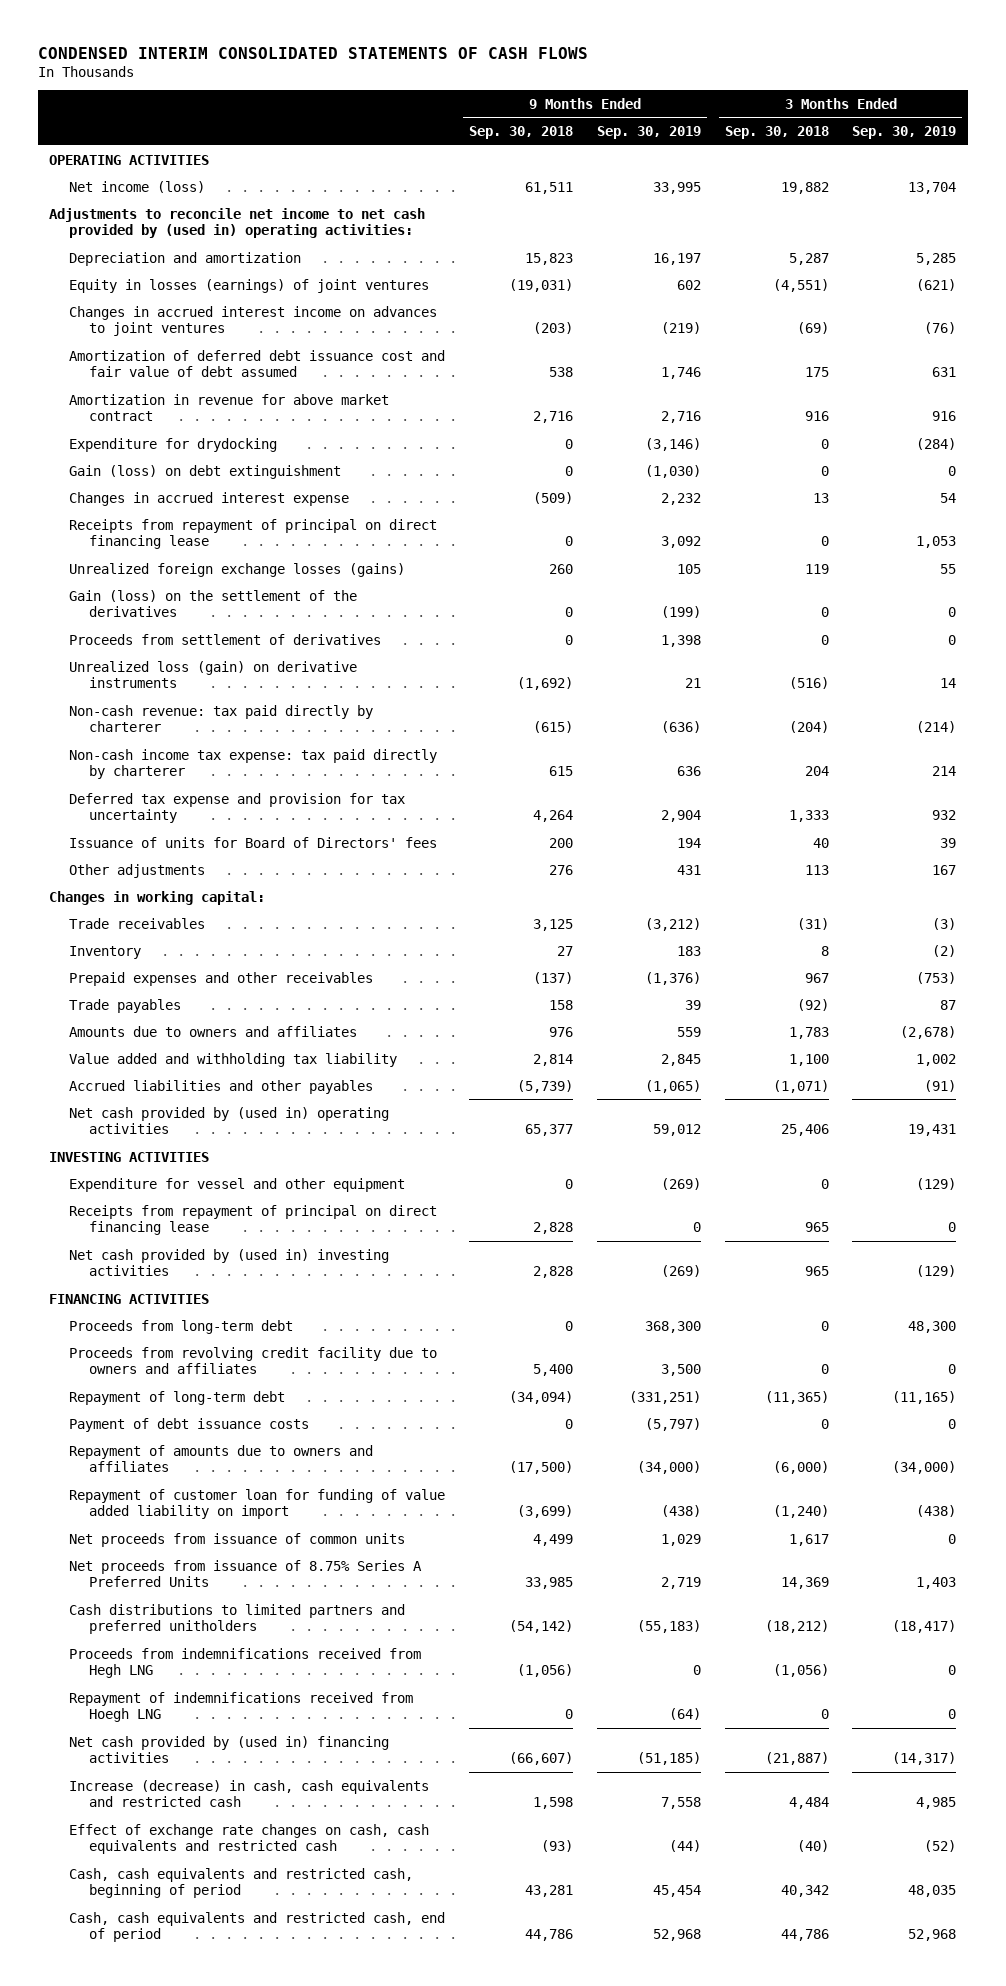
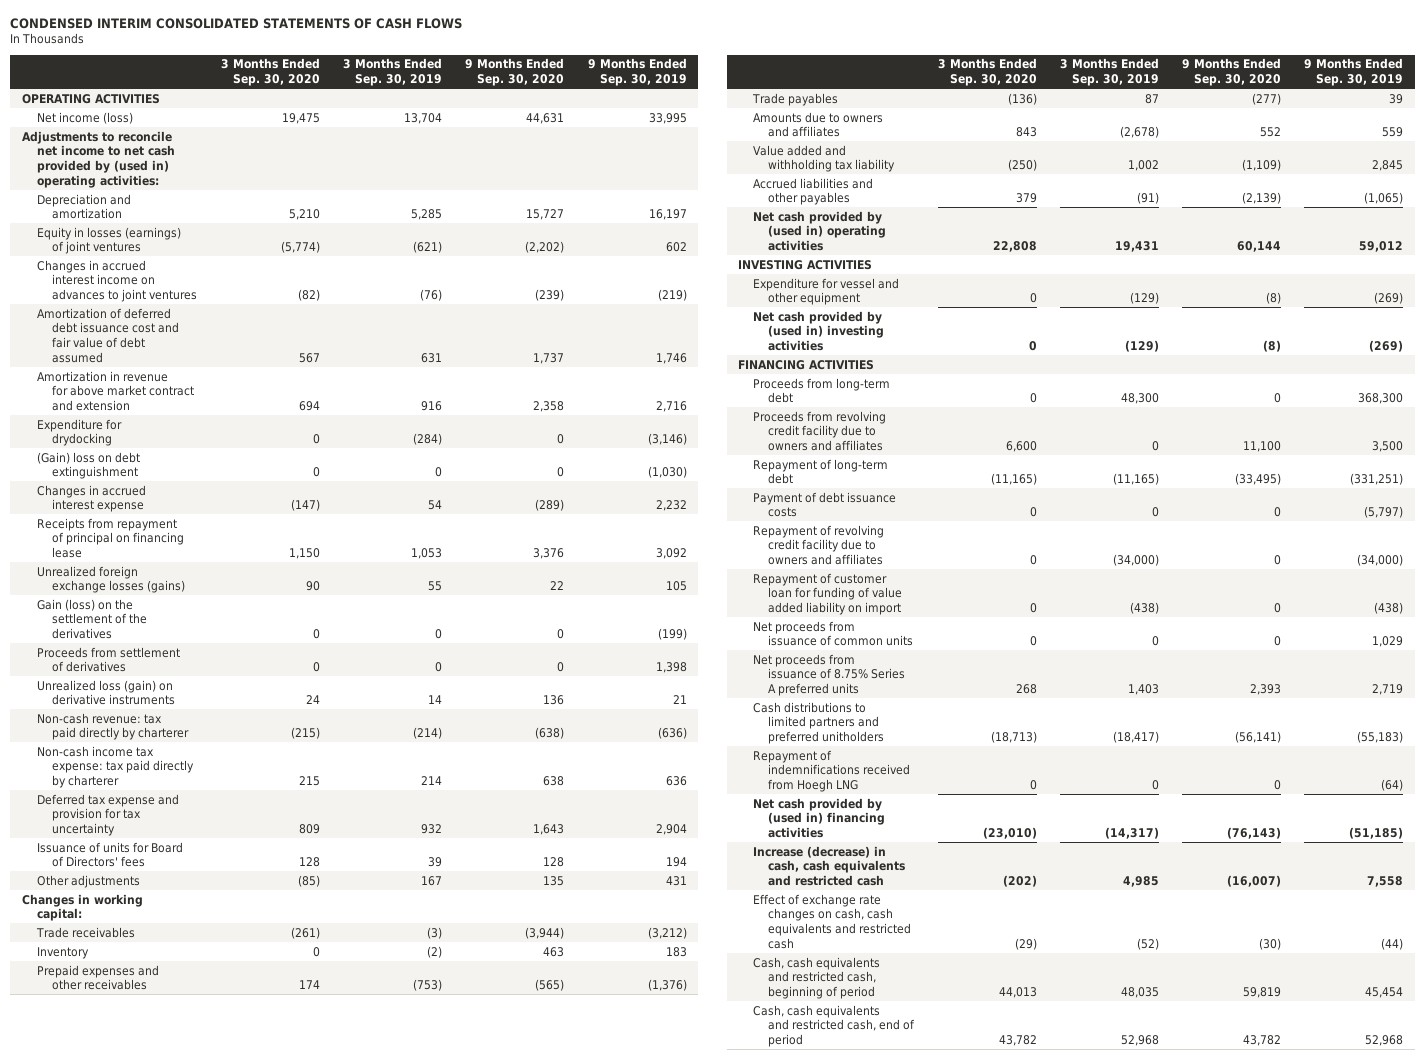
[468,125,573,139] Sep. 30, 2018 -> none
[724,125,829,139] Sep. 30, 2018 -> none
none -> [221,58,321,87] 3 Months Ended Sep. 30, 2020
none -> [465,58,565,87] 9 Months Ended Sep. 30, 2020
[69,393,390,422] Amortization in revenue for above market contract -> [36,370,195,412] Amortization in revenue for above market contract and extension
[69,464,342,479] Gain (loss) on debt extinguishment -> [36,451,140,480] (Gain) loss on debt extinguishment
[69,518,438,550] Receipts from repayment of principal on direct financing lease -> [36,517,185,559] Receipts from repayment of principal on financing lease
[69,1204,438,1236] Receipts from repayment of principal on direct financing lease -> none
[69,1444,374,1473] Repayment of amounts due to owners and affiliates -> [753,524,885,566] Repayment of revolving credit facility due to owners and affiliates
[69,1559,423,1588] Net proceeds from issuance of 8.75% Series A Preferred Units -> [753,653,906,697] Net proceeds from issuance of 8.75% Series A preferred units
[69,1647,422,1679] Proceeds from indemnifications received from Hegh LNG -> none

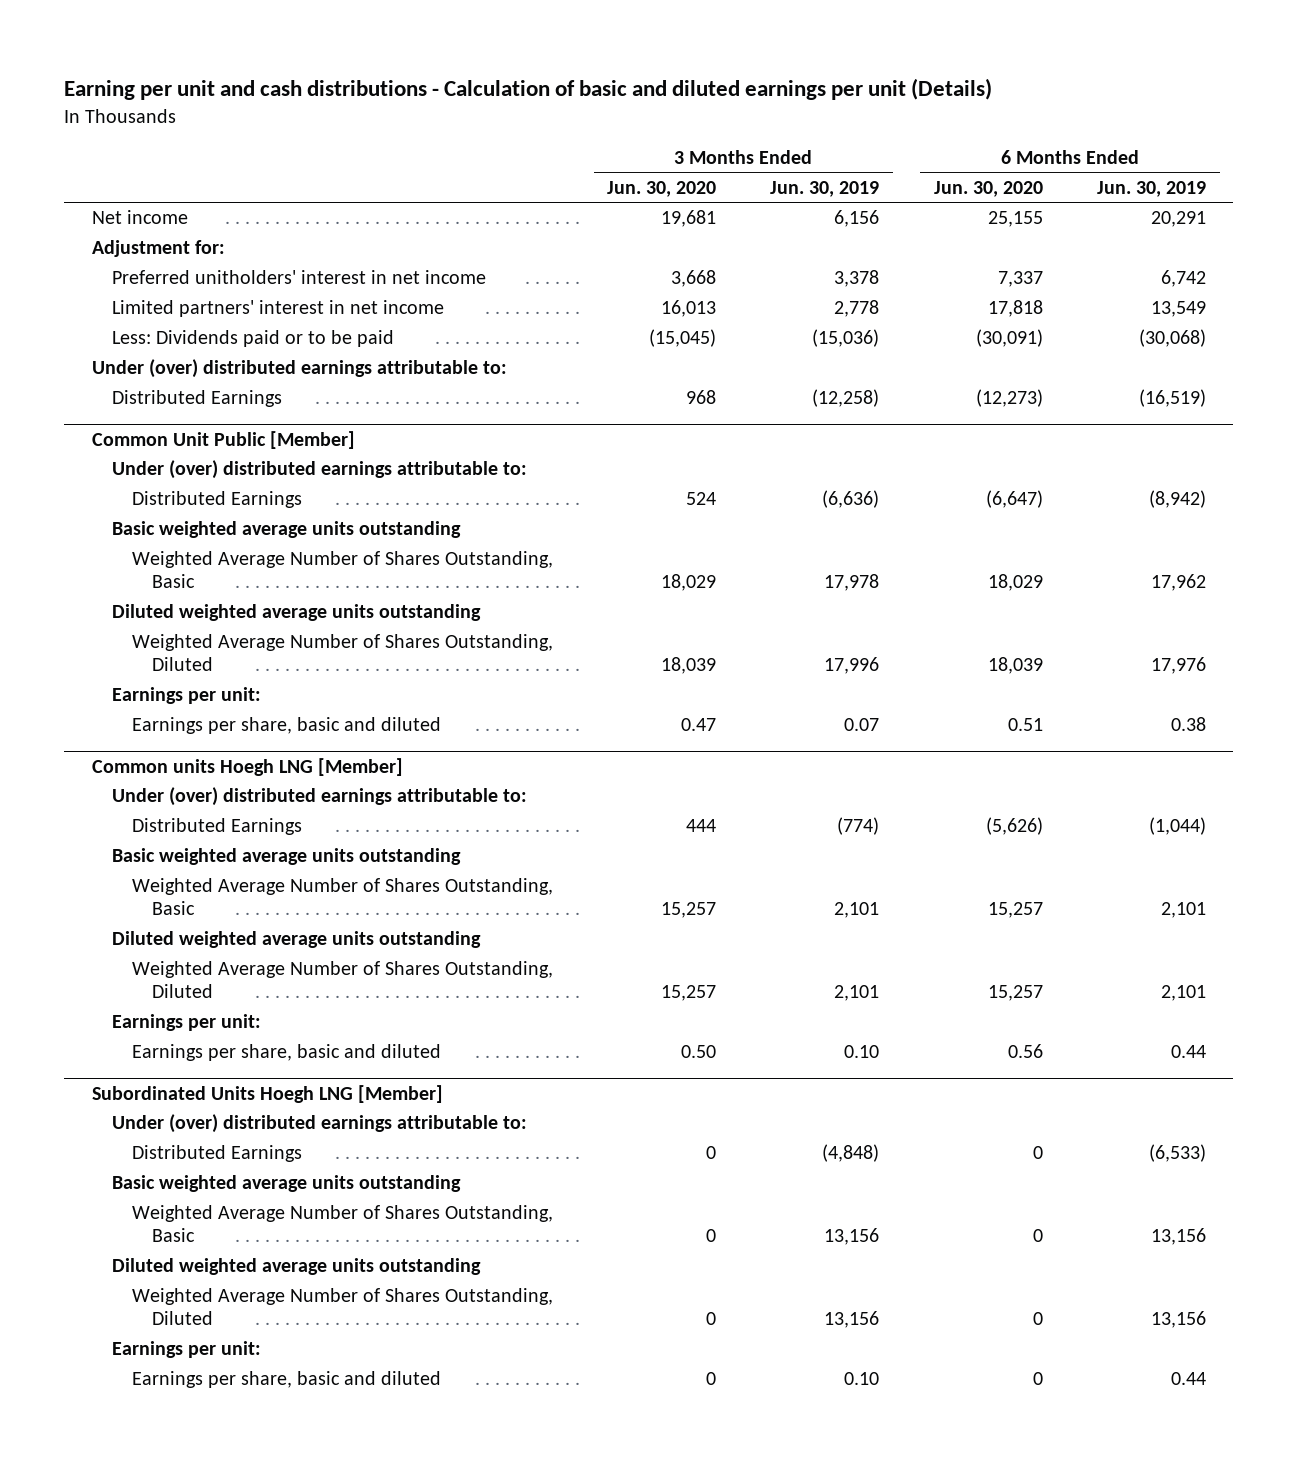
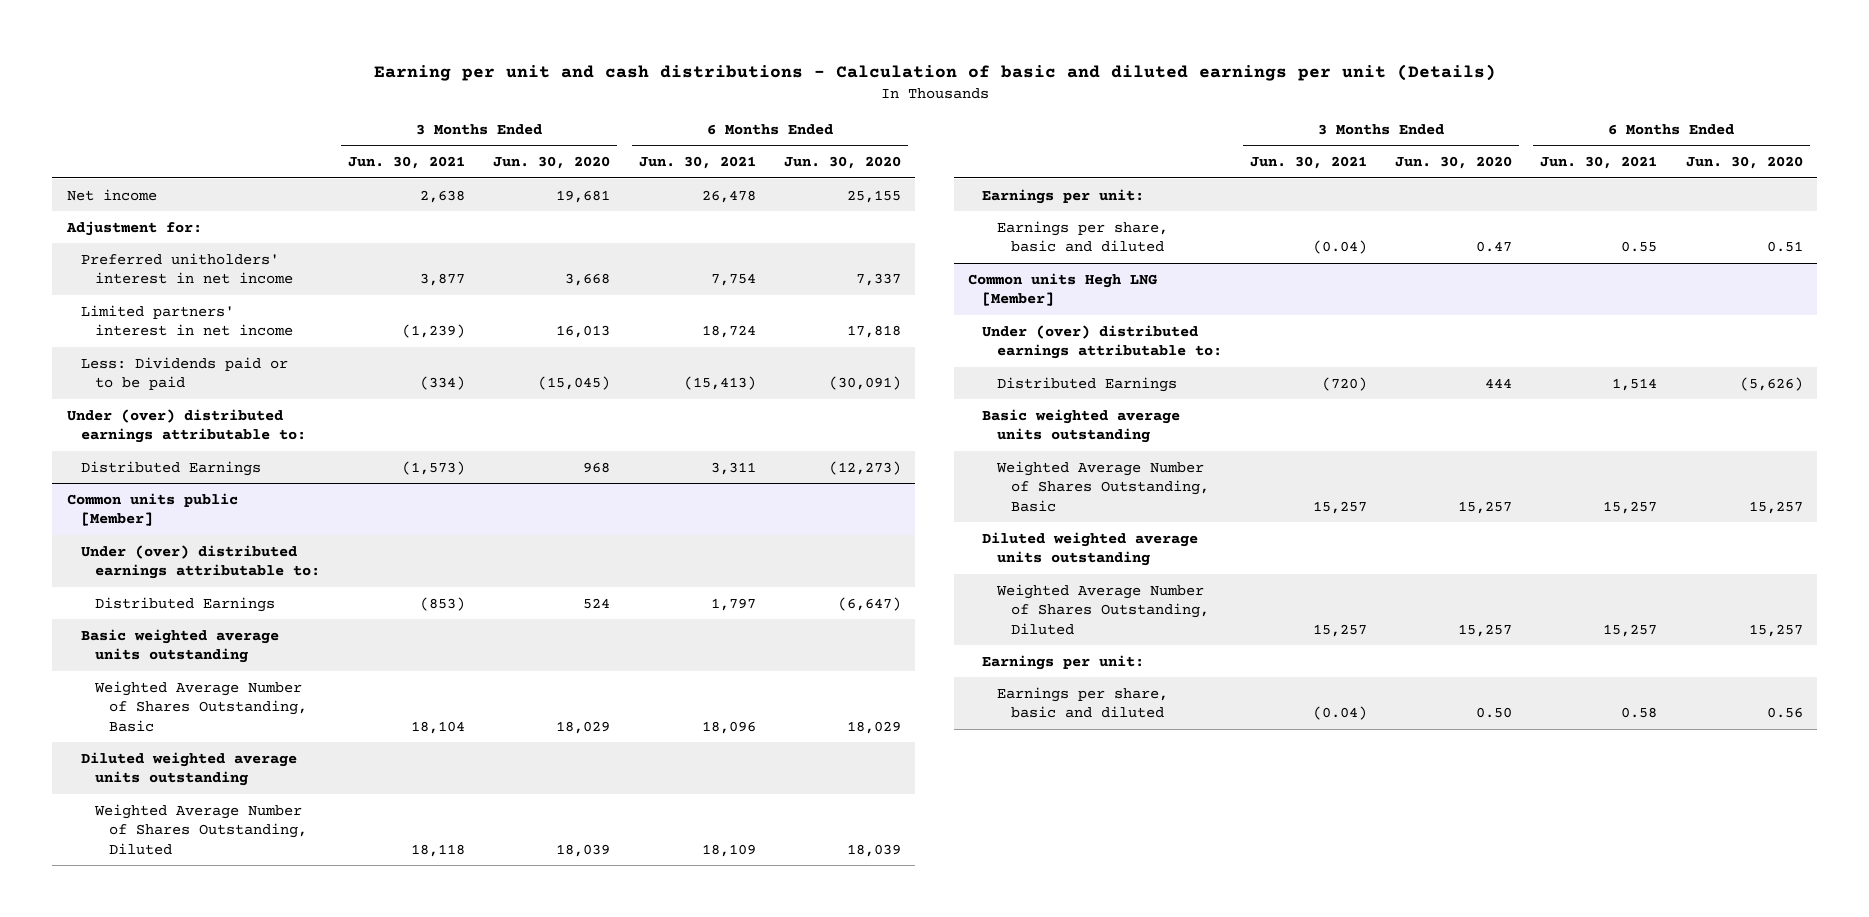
[770,180,880,197] Jun. 30, 2019 -> none
[1096,180,1206,197] Jun. 30, 2019 -> none
none -> [348,156,466,170] Jun. 30, 2021
none -> [638,156,756,170] Jun. 30, 2021
[91,430,355,449] Common Unit Public [Member] -> [66,492,238,527] Common units public [Member]
[91,757,403,776] Common units Hoegh LNG [Member] -> [968,272,1158,307] Common units Hegh LNG [Member]
[91,1084,443,1103] Subordinated Units Hoegh LNG [Member] -> none
[111,1114,527,1134] Under (over) distributed earnings attributable to: -> none
[131,1145,302,1163] Distributed Earnings -> none
[111,1175,461,1193] Basic weighted average units outstanding -> none
[131,1205,553,1243] Weighted Average Number of Shares Outstanding, Basic -> none
[111,1258,481,1276] Diluted weighted average units outstanding -> none
[131,1288,553,1326] Weighted Average Number of Shares Outstanding, Diluted -> none
[111,1341,261,1359] Earnings per unit: -> none
[131,1371,441,1389] Earnings per share, basic and diluted -> none

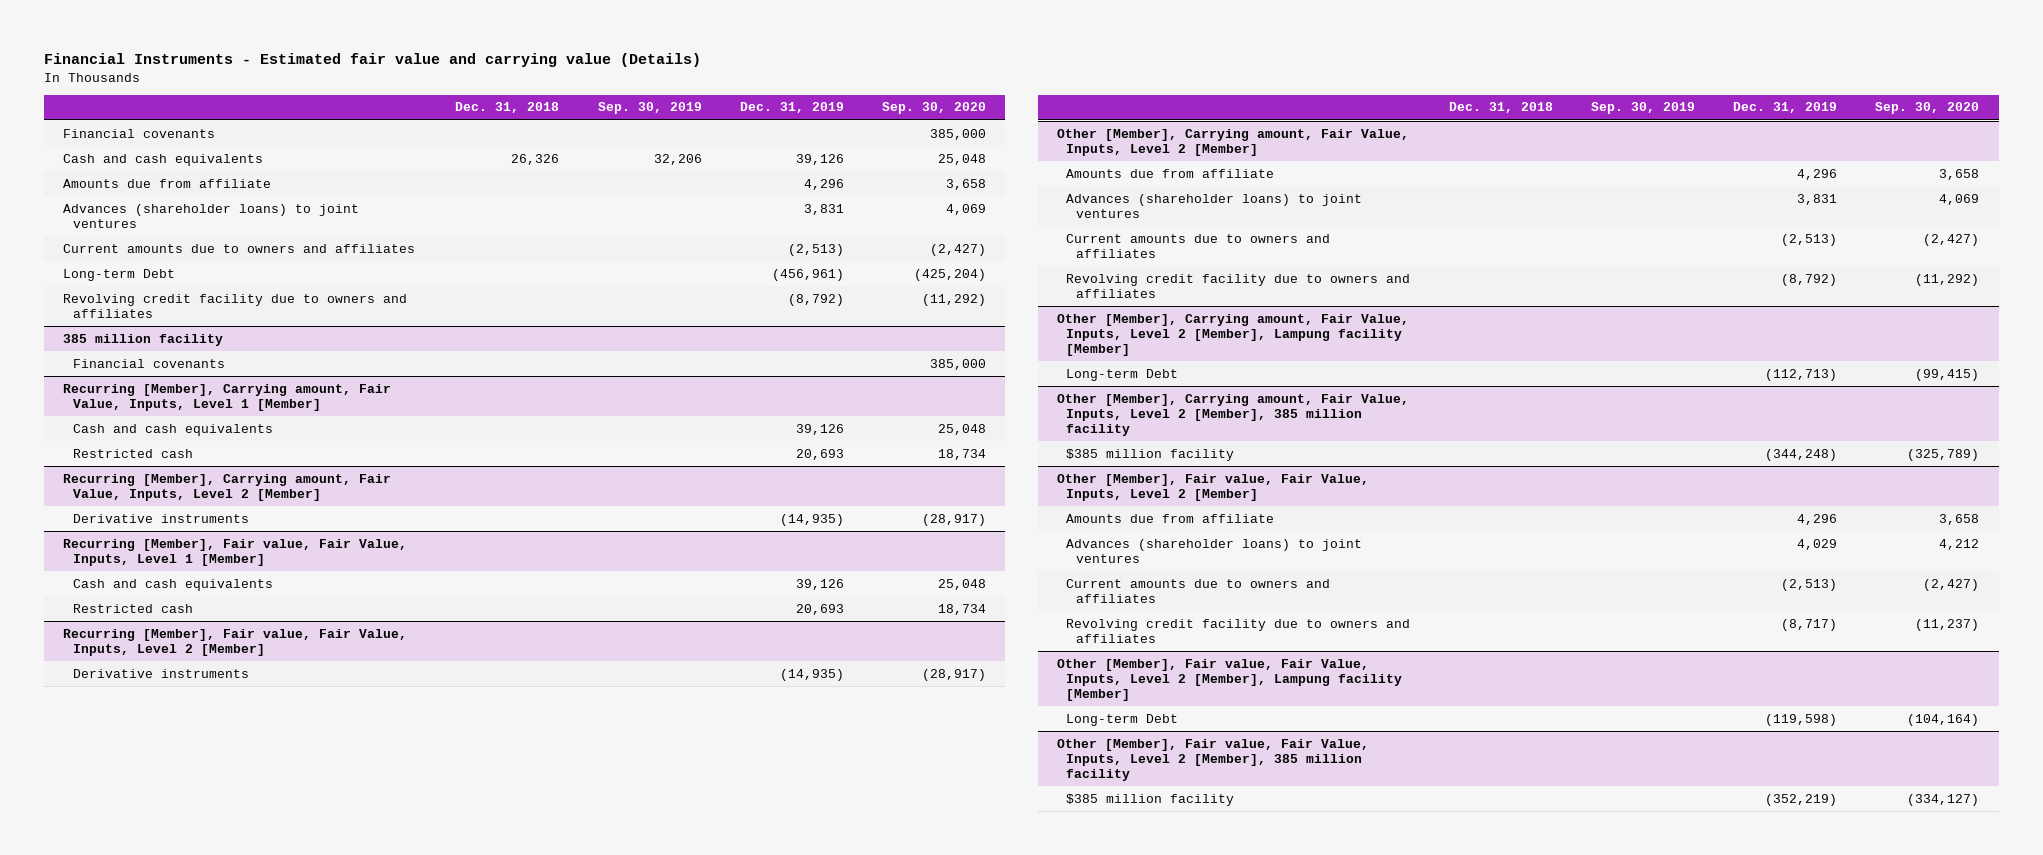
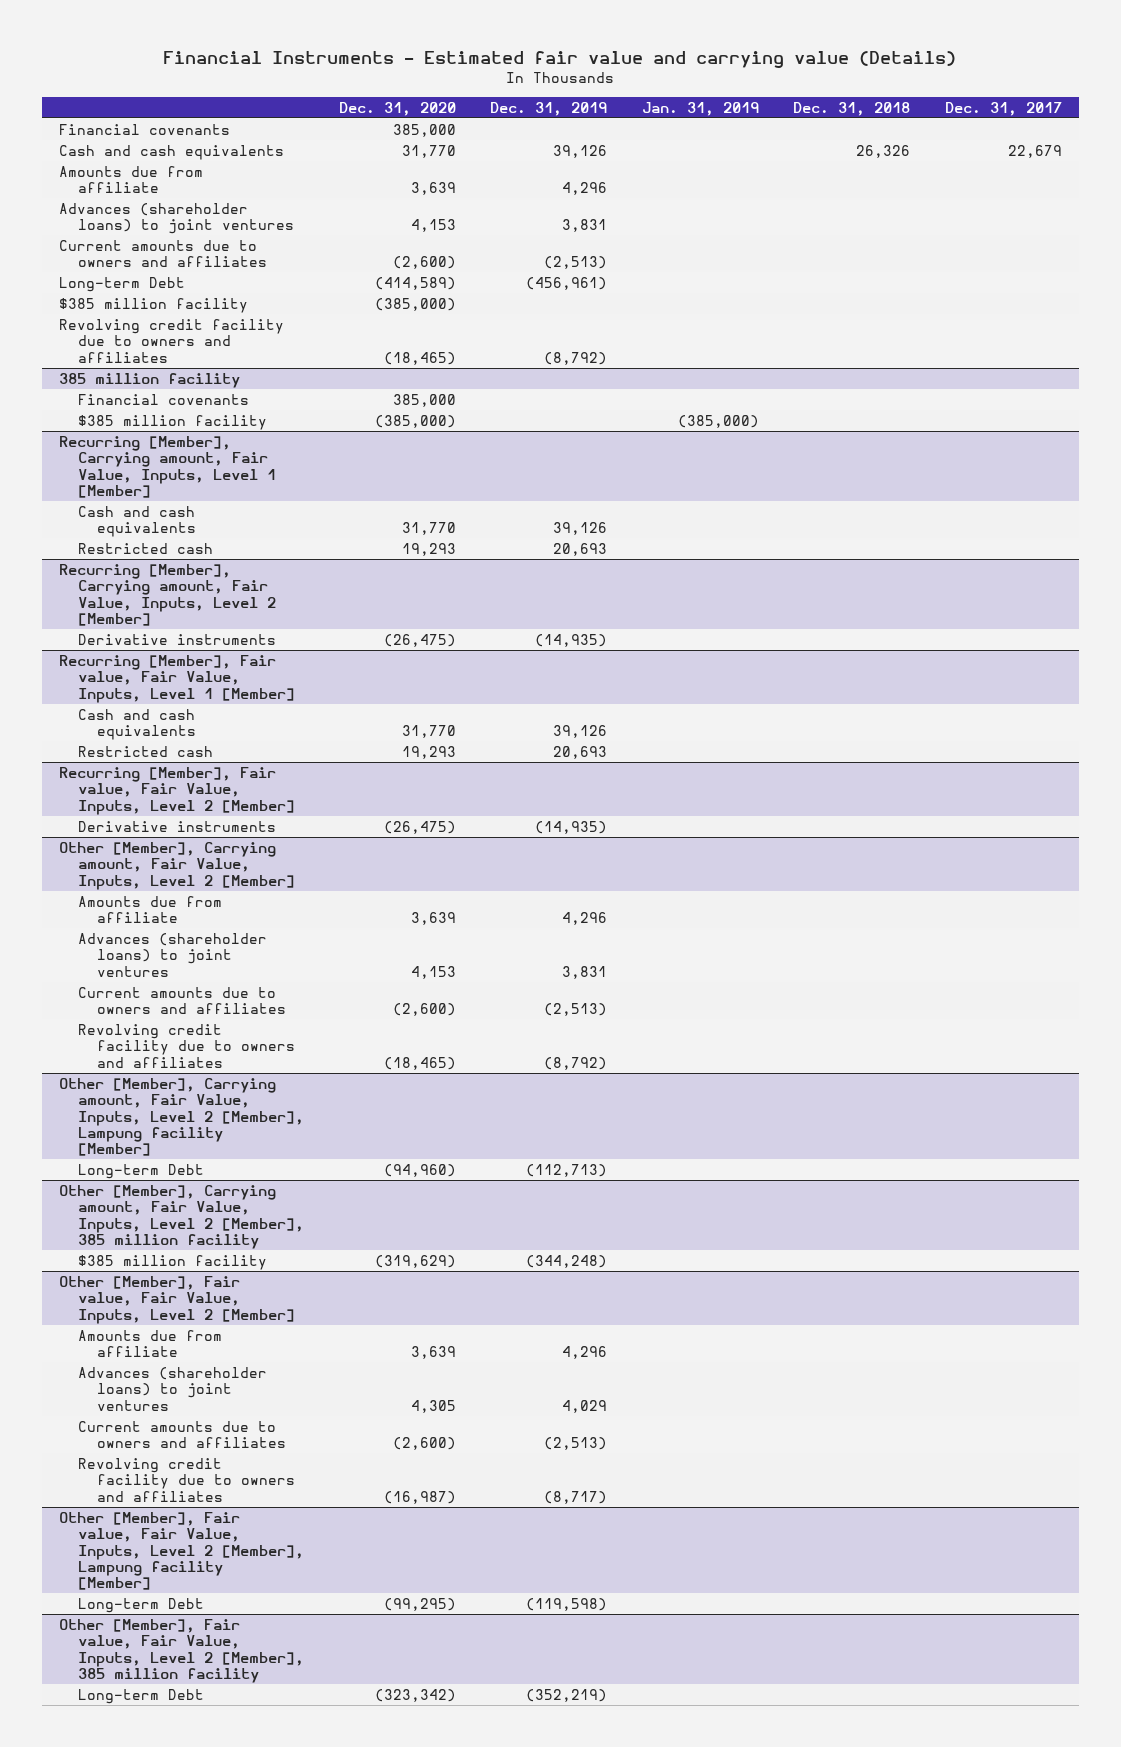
[597,102,702,115] Sep. 30, 2019 -> none
[882,102,987,115] Sep. 30, 2020 -> none
none -> [338,101,456,116] Dec. 31, 2020
none -> [641,101,759,116] Jan. 31, 2019
none -> [944,101,1062,116] Dec. 31, 2017
none -> [59,297,249,313] $385 million facility
none -> [78,414,268,430] $385 million facility
[1066,793,1235,806] $385 million facility -> [78,1688,205,1704] Long-term Debt

